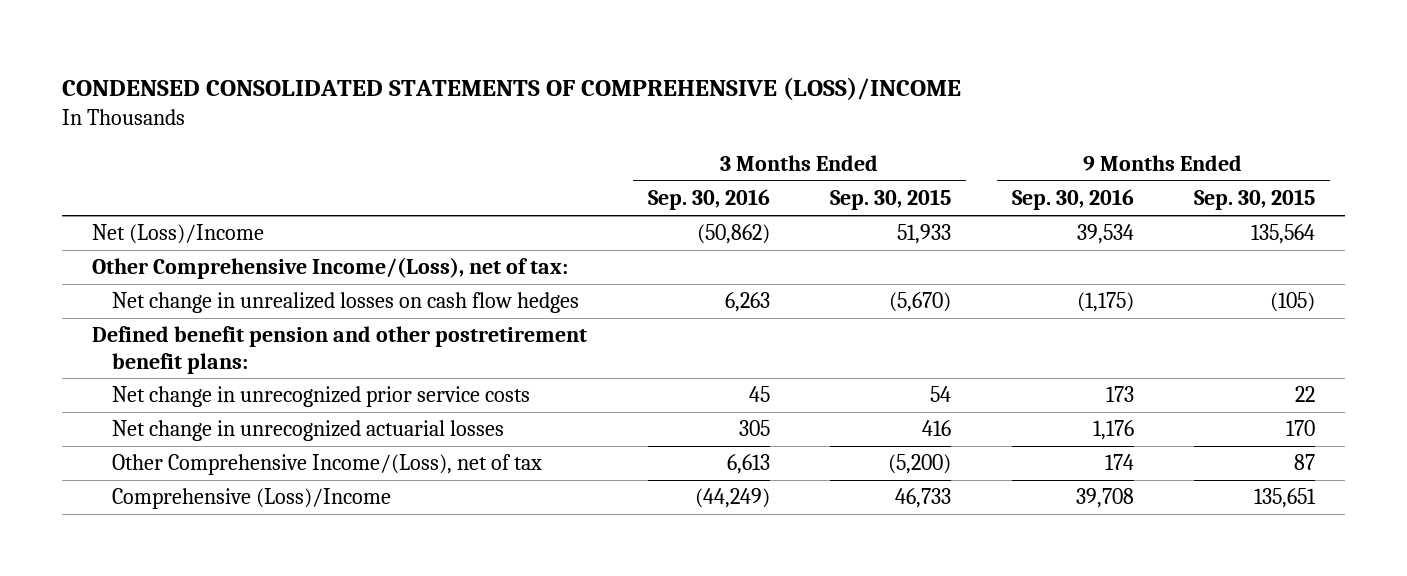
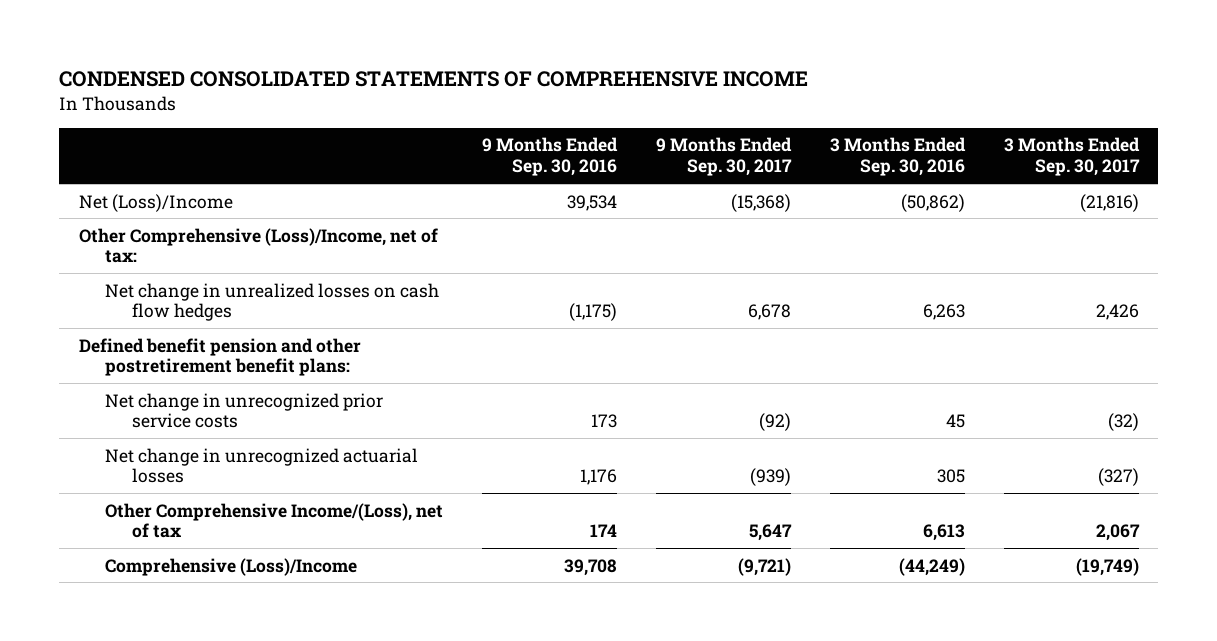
[62,76,962,101] CONDENSED CONSOLIDATED STATEMENTS OF COMPREHENSIVE (LOSS)/INCOME -> [59,71,809,88] CONDENSED CONSOLIDATED STATEMENTS OF COMPREHENSIVE INCOME
[830,189,952,211] Sep. 30, 2015 -> none
[1194,189,1316,211] Sep. 30, 2015 -> none
none -> [655,137,792,177] 9 Months Ended Sep. 30, 2017
none -> [1003,137,1140,177] 3 Months Ended Sep. 30, 2017
[92,257,569,280] Other Comprehensive Income/(Loss), net of tax: -> [78,227,438,264] Other Comprehensive (Loss)/Income, net of tax:

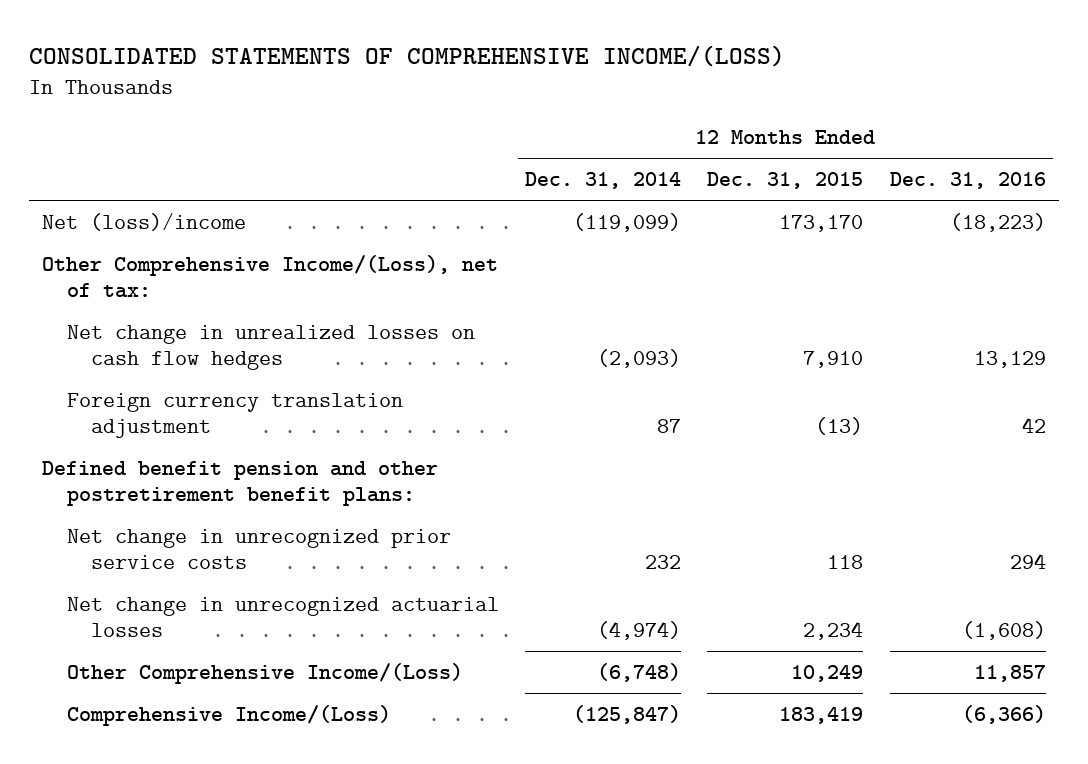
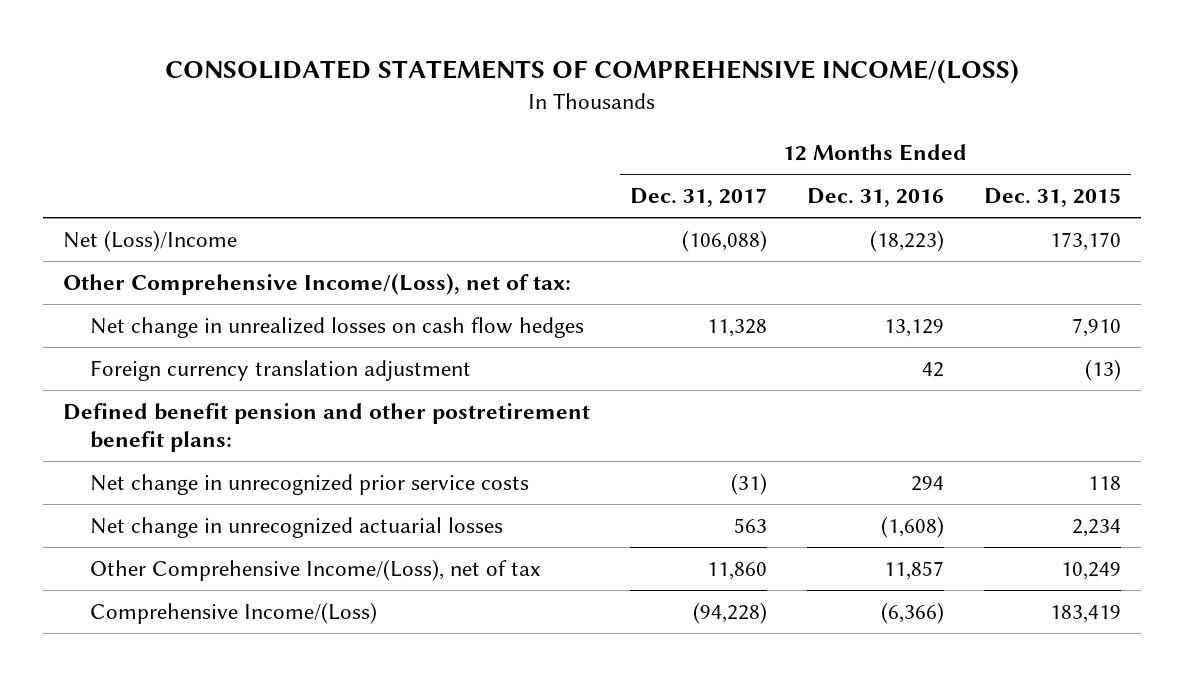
[525,172,682,190] Dec. 31, 2014 -> none
none -> [629,188,767,208] Dec. 31, 2017
[41,212,246,231] Net (loss)/income -> [62,229,237,252] Net (Loss)/Income
[66,662,463,684] Other Comprehensive Income/(Loss) -> [90,558,541,581] Other Comprehensive Income/(Loss), net of tax

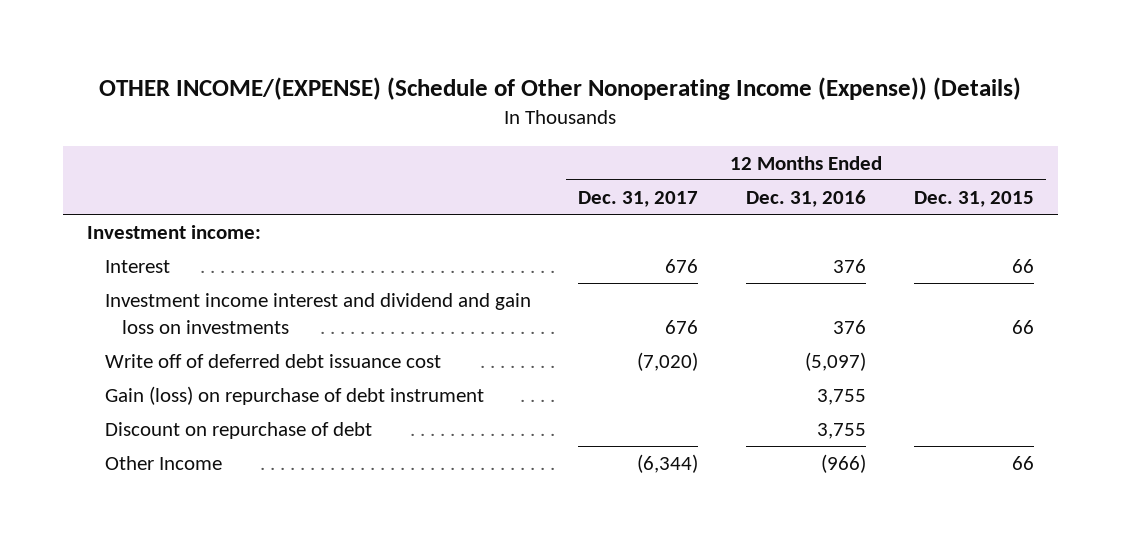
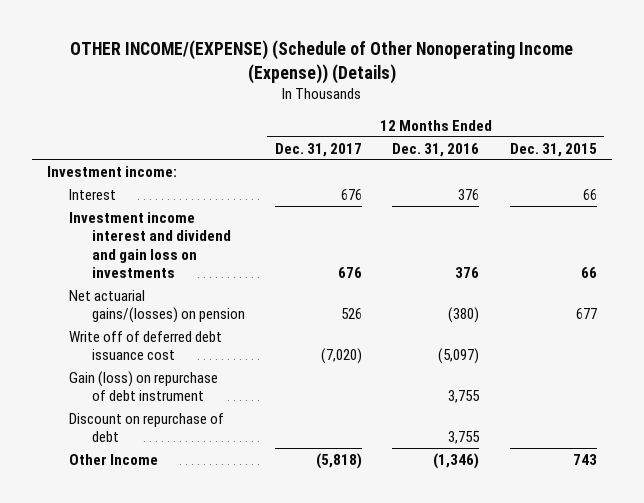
none -> [69,289,245,324] Net actuarial gains/(losses) on pension
[637,454,699,474] (6,344) -> [315,452,362,469] (5,818)
[821,454,867,474] (966) -> [433,452,480,469] (1,346)
[1012,456,1035,471] 66 -> [572,453,597,465] 743

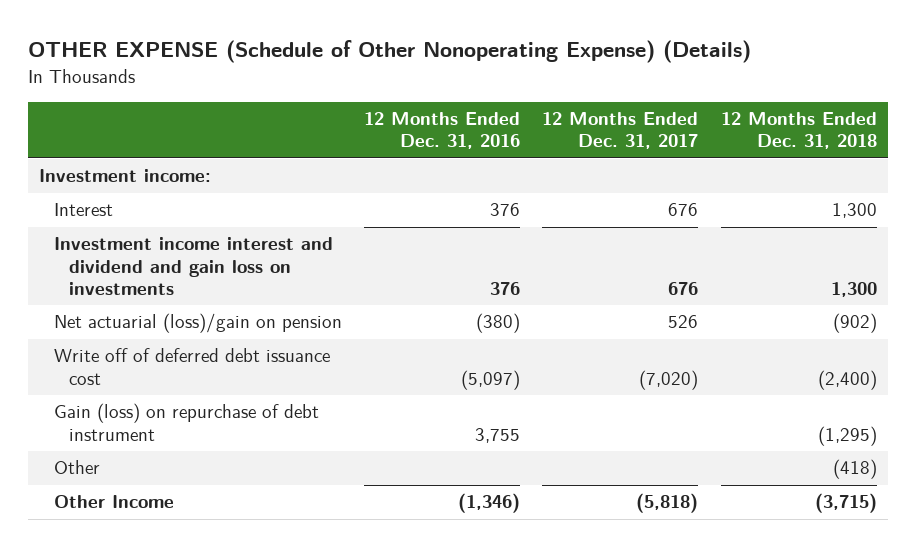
[69,40,573,84] OTHER INCOME/(EXPENSE) (Schedule of Other Nonoperating Income (Expense)) (Details) -> [28,40,752,64] OTHER EXPENSE (Schedule of Other Nonoperating Expense) (Details)
[509,142,597,157] Dec. 31, 2015 -> none
none -> [720,112,877,150] 12 Months Ended Dec. 31, 2018
[69,289,245,324] Net actuarial gains/(losses) on pension -> [54,313,343,334] Net actuarial (loss)/gain on pension
[69,412,225,443] Discount on repurchase of debt -> none
none -> [54,460,101,475] Other

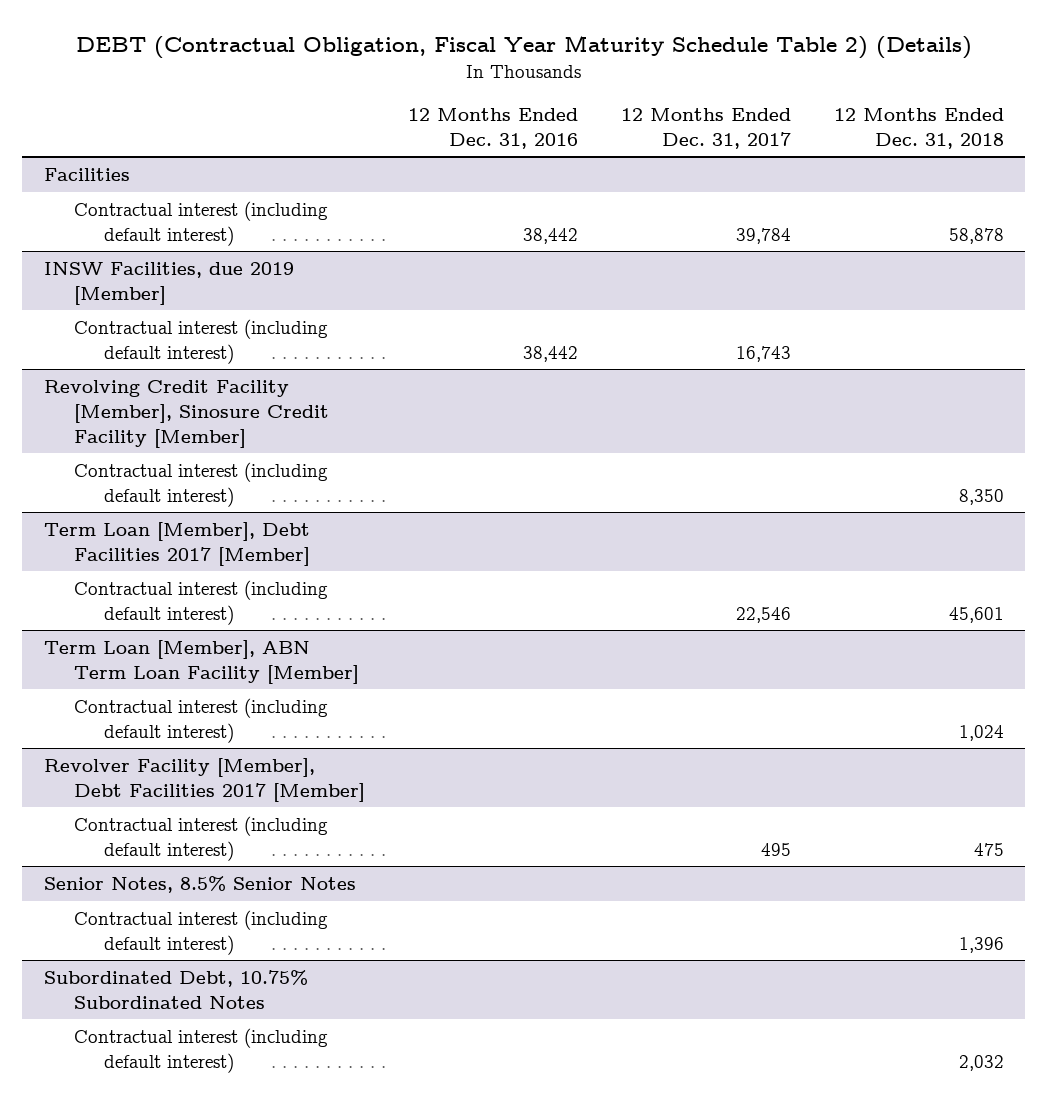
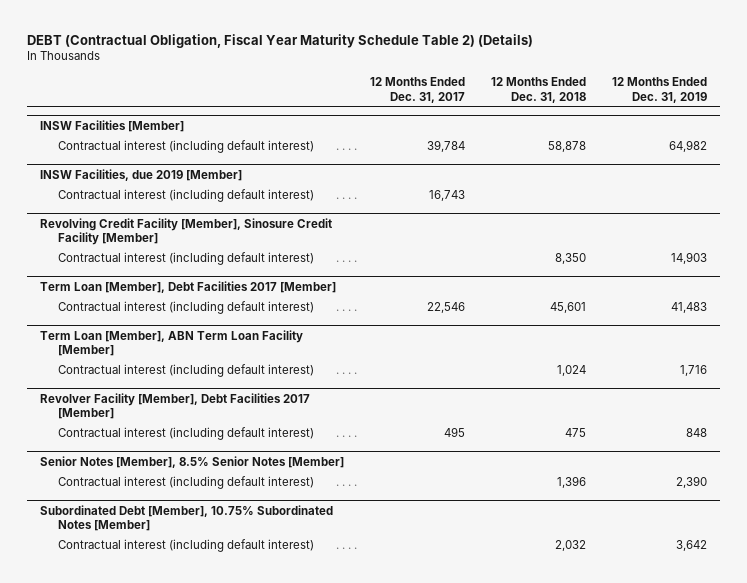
[407,107,578,149] 12 Months Ended Dec. 31, 2016 -> none
none -> [611,77,707,103] 12 Months Ended Dec. 31, 2019
[43,167,130,181] Facilities -> [39,119,184,132] INSW Facilities [Member]
[43,875,356,893] Senior Notes, 8.5% Senior Notes -> [39,455,344,468] Senior Notes [Member], 8.5% Senior Notes [Member]
[43,969,308,1009] Subordinated Debt, 10.75% Subordinated Notes -> [39,504,333,531] Subordinated Debt [Member], 10.75% Subordinated Notes [Member]

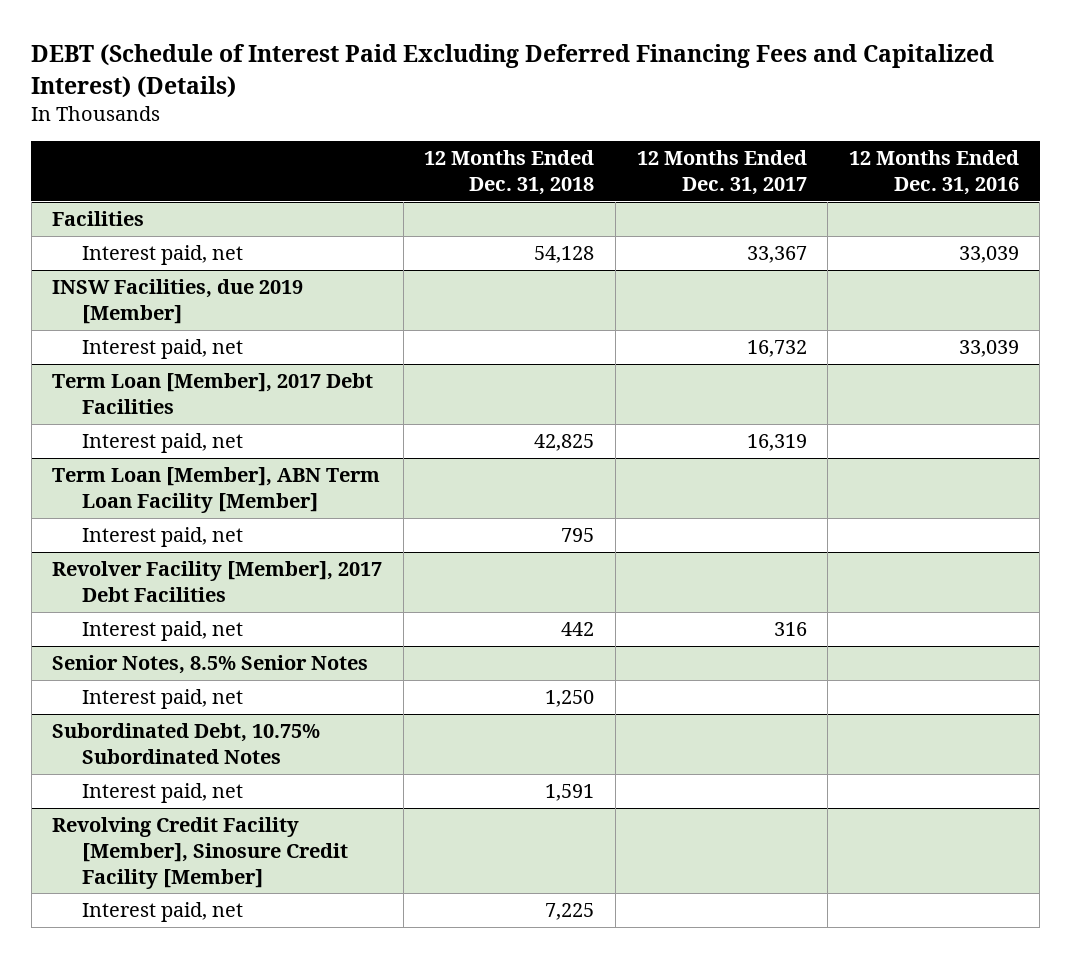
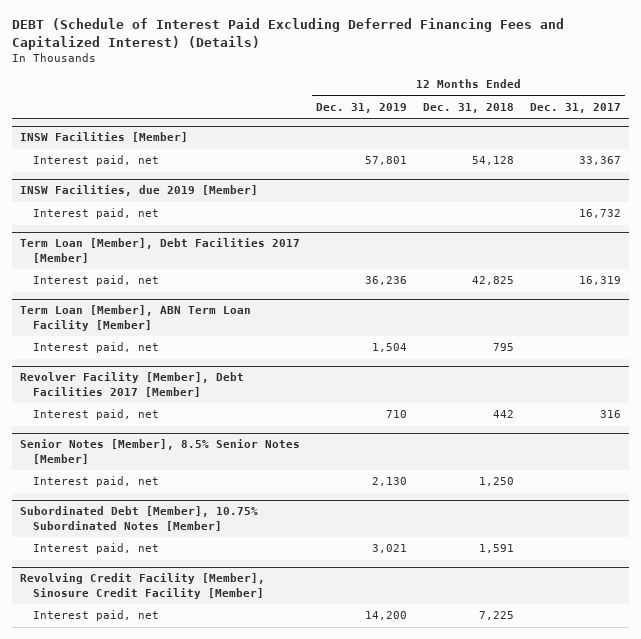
[848,150,1019,196] 12 Months Ended Dec. 31, 2016 -> none
none -> [316,102,408,113] Dec. 31, 2019
[52,211,145,227] Facilities -> [20,132,189,143] INSW Facilities [Member]
[52,373,374,415] Term Loan [Member], 2017 Debt Facilities -> [20,238,301,263] Term Loan [Member], Debt Facilities 2017 [Member]
[52,561,383,603] Revolver Facility [Member], 2017 Debt Facilities -> [20,372,245,397] Revolver Facility [Member], Debt Facilities 2017 [Member]
[52,655,369,675] Senior Notes, 8.5% Senior Notes -> [20,439,301,464] Senior Notes [Member], 8.5% Senior Notes [Member]
[52,723,321,765] Subordinated Debt, 10.75% Subordinated Notes -> [20,506,259,531] Subordinated Debt [Member], 10.75% Subordinated Notes [Member]

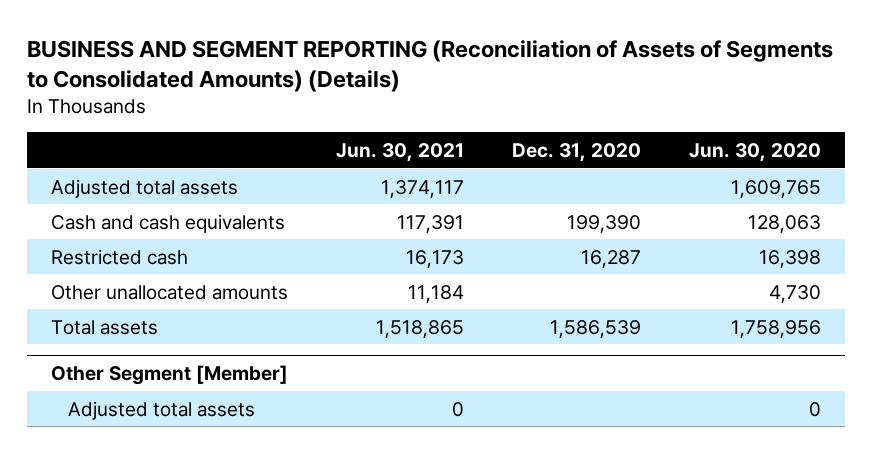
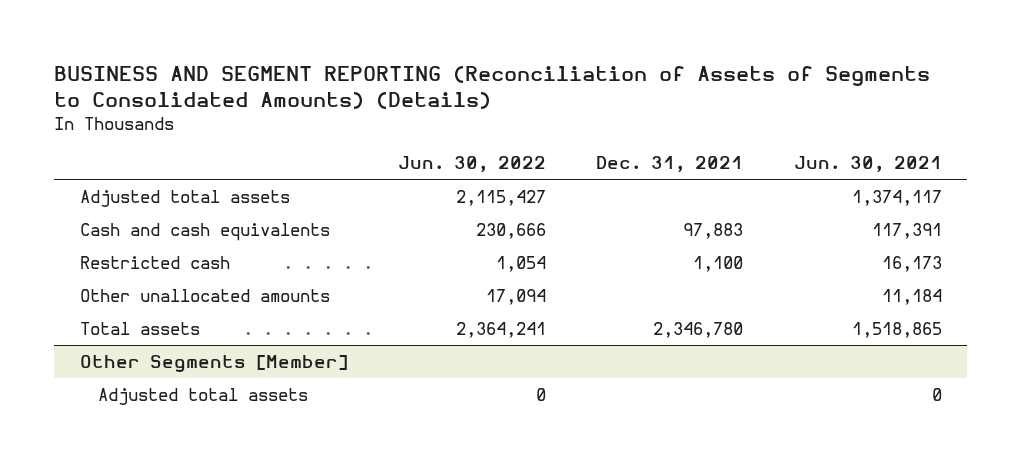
[511,143,641,163] Dec. 31, 2020 -> none
[688,143,821,163] Jun. 30, 2020 -> none
none -> [397,156,546,173] Jun. 30, 2022
none -> [596,156,744,173] Dec. 31, 2021
[50,365,288,386] Other Segment [Member] -> [79,354,348,373] Other Segments [Member]

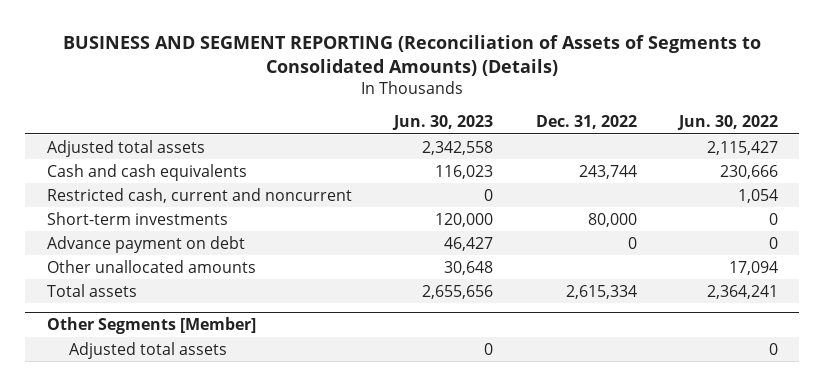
[596,156,744,173] Dec. 31, 2021 -> none
[793,156,942,173] Jun. 30, 2021 -> none
none -> [392,115,494,131] Jun. 30, 2023
none -> [535,115,637,130] Dec. 31, 2022
[79,255,230,269] Restricted cash -> [46,187,352,203] Restricted cash, current and noncurrent
none -> [46,211,228,225] Short-term investments
none -> [46,235,245,253] Advance payment on debt

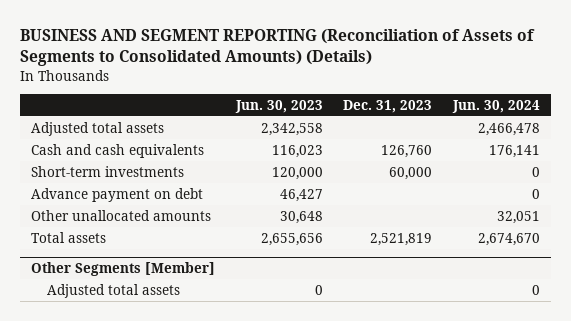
[535,115,637,130] Dec. 31, 2022 -> none
[677,115,779,131] Jun. 30, 2022 -> none
none -> [343,99,433,113] Dec. 31, 2023
none -> [452,99,541,113] Jun. 30, 2024
[46,187,352,203] Restricted cash, current and noncurrent -> none

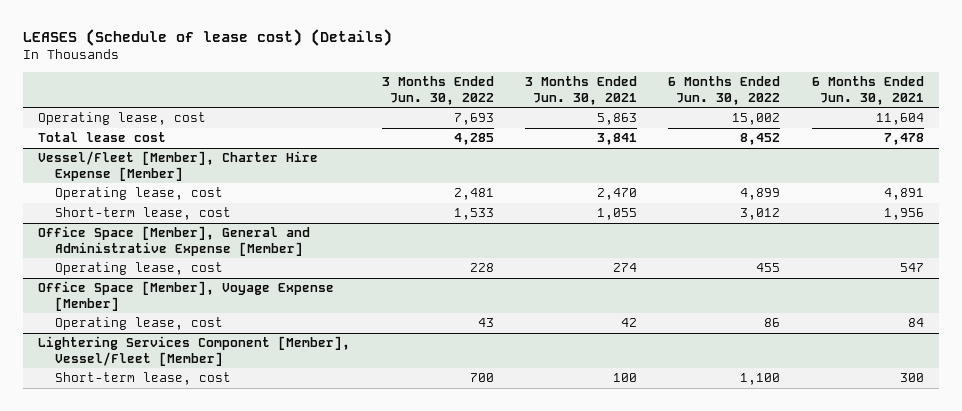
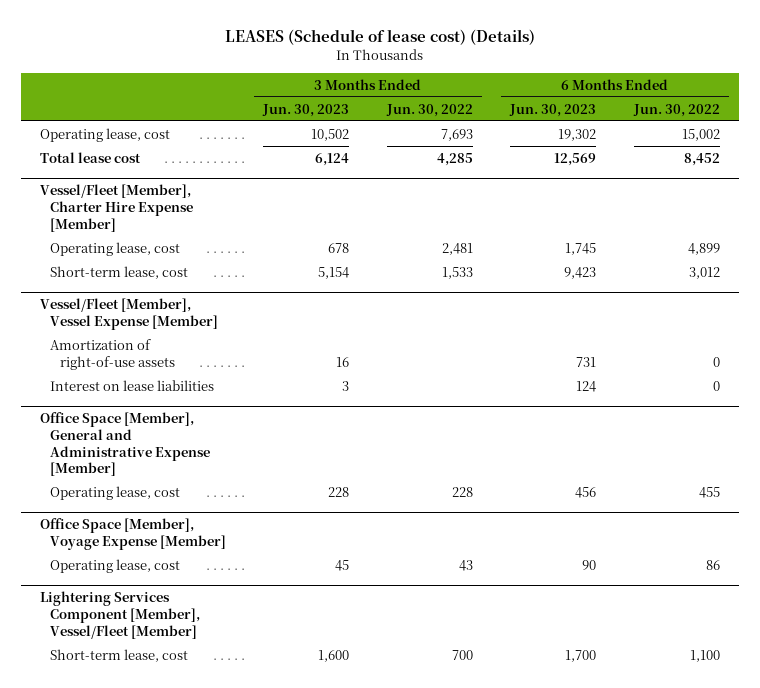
[524,76,637,105] 3 Months Ended Jun. 30, 2021 -> none
[811,76,924,105] 6 Months Ended Jun. 30, 2021 -> none
none -> [262,103,350,117] Jun. 30, 2023
none -> [509,103,597,117] Jun. 30, 2023
none -> [39,298,218,330] Vessel/Fleet [Member], Vessel Expense [Member]
none -> [49,338,175,370] Amortization of right-of-use assets
none -> [49,379,214,391] Interest on lease liabilities

